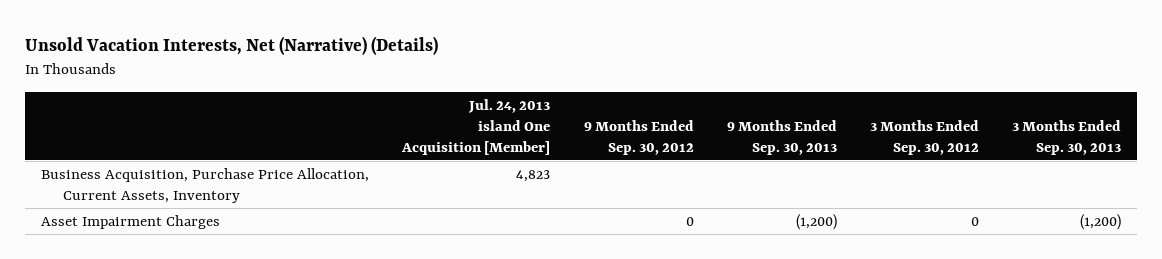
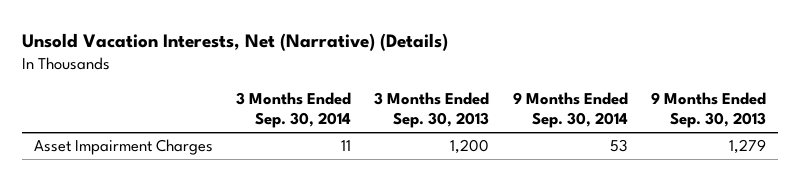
[401,98,551,155] Jul. 24, 2013 island One Acquisition [Member] -> none
[583,119,694,155] 9 Months Ended Sep. 30, 2012 -> none
[869,119,979,155] 3 Months Ended Sep. 30, 2012 -> none
none -> [236,92,352,129] 3 Months Ended Sep. 30, 2014
none -> [512,92,628,129] 9 Months Ended Sep. 30, 2014
[41,168,370,204] Business Acquisition, Purchase Price Allocation, Current Assets, Inventory -> none
[795,214,837,231] (1,200) -> [729,139,767,155] 1,279
[1079,214,1121,231] (1,200) -> [450,139,490,155] 1,200

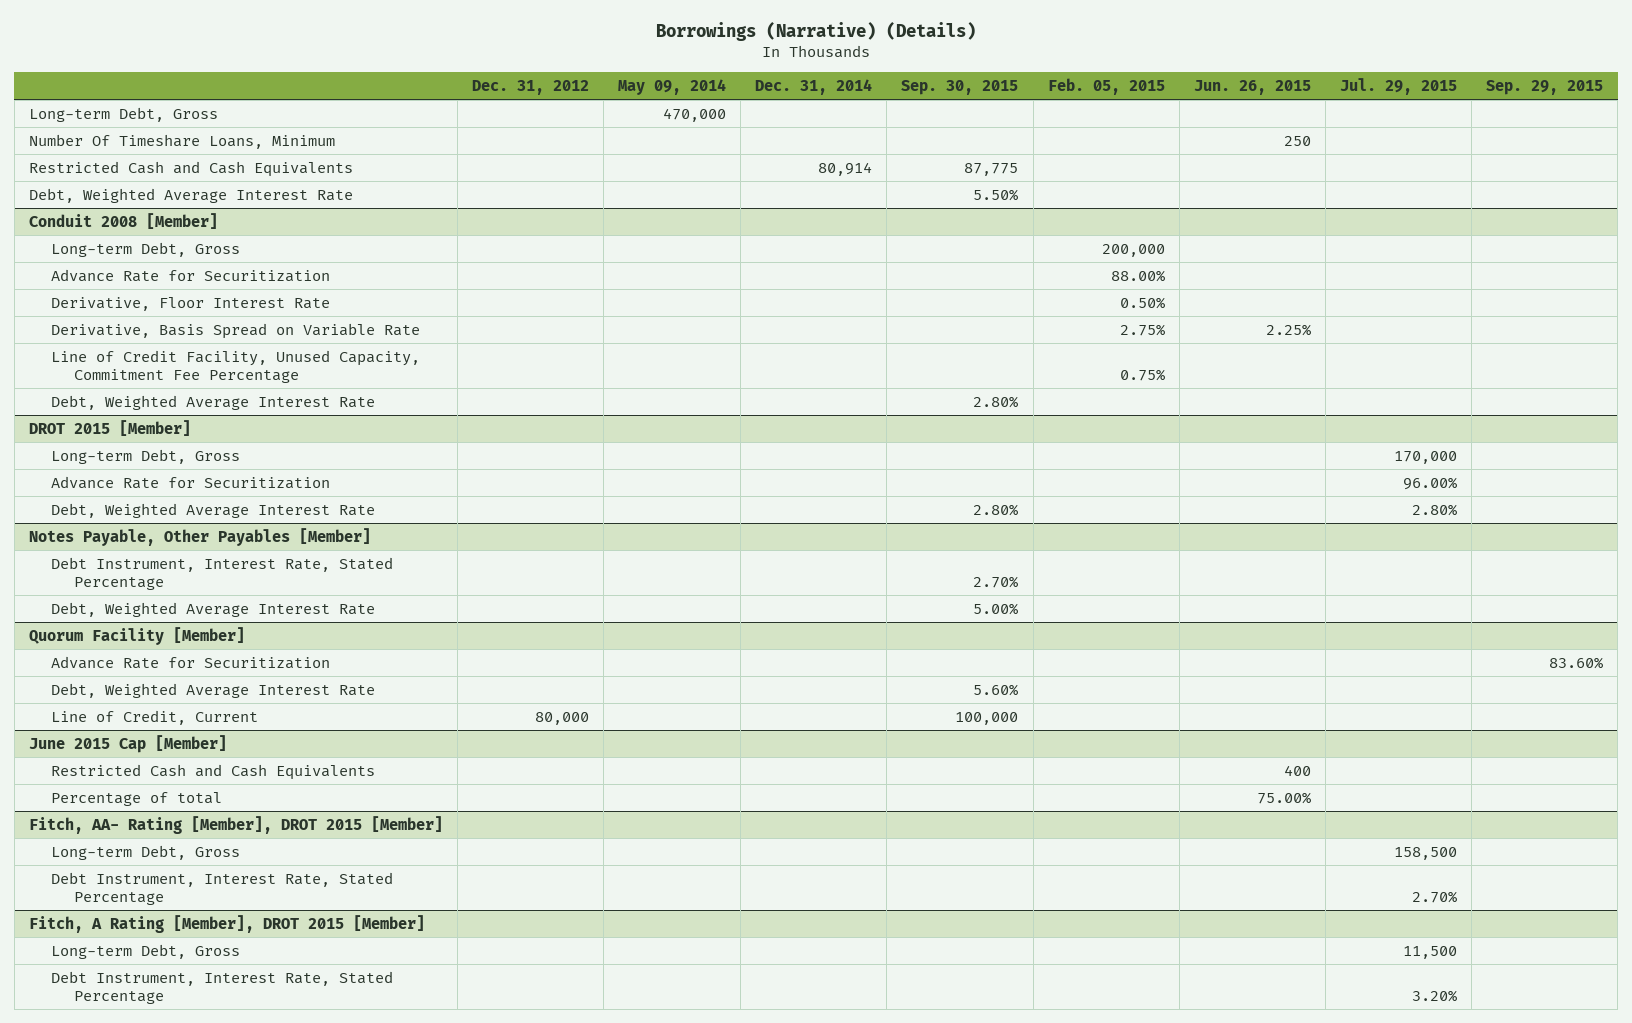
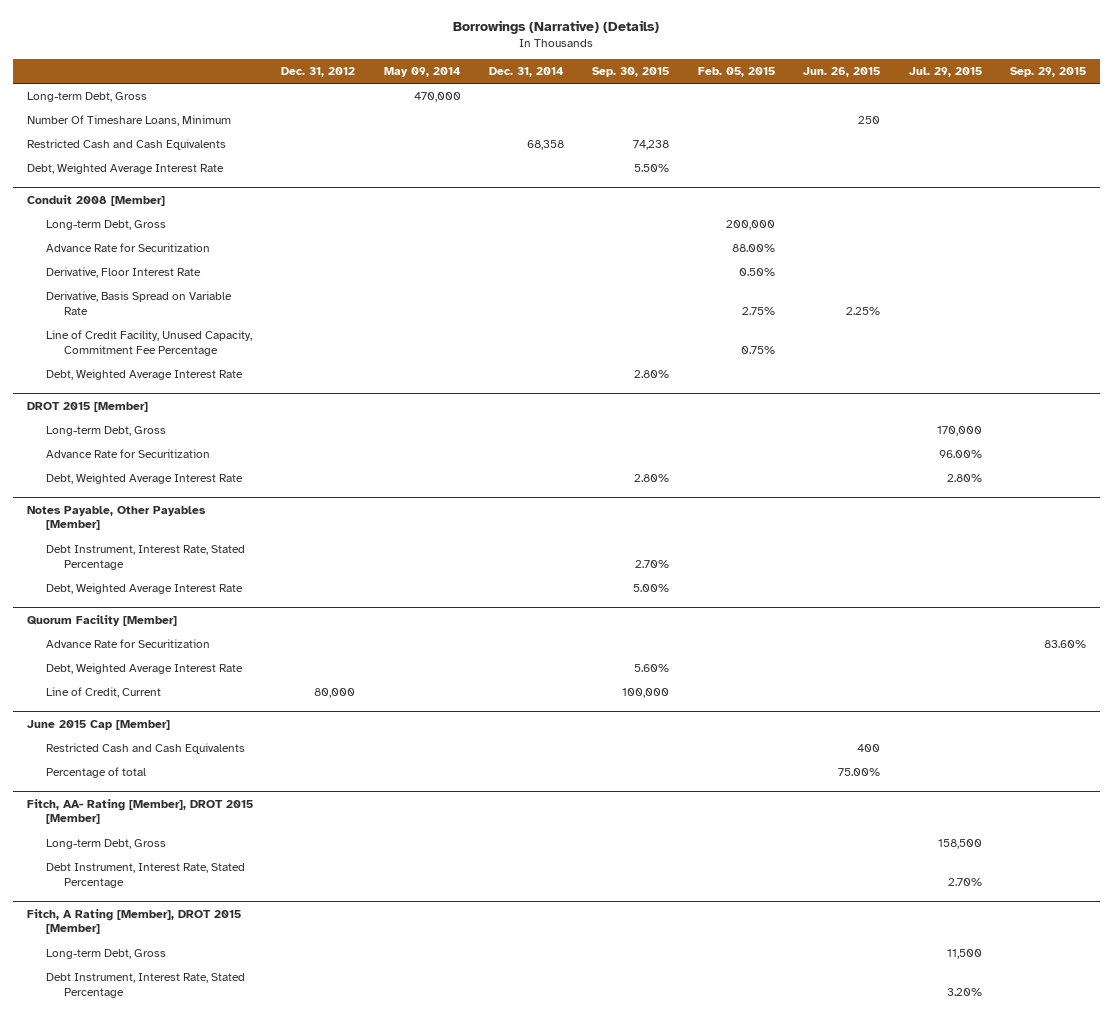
[818,161,873,176] 80,914 -> [527,140,565,151] 68,358
[964,162,1019,176] 87,775 -> [633,140,670,151] 74,238

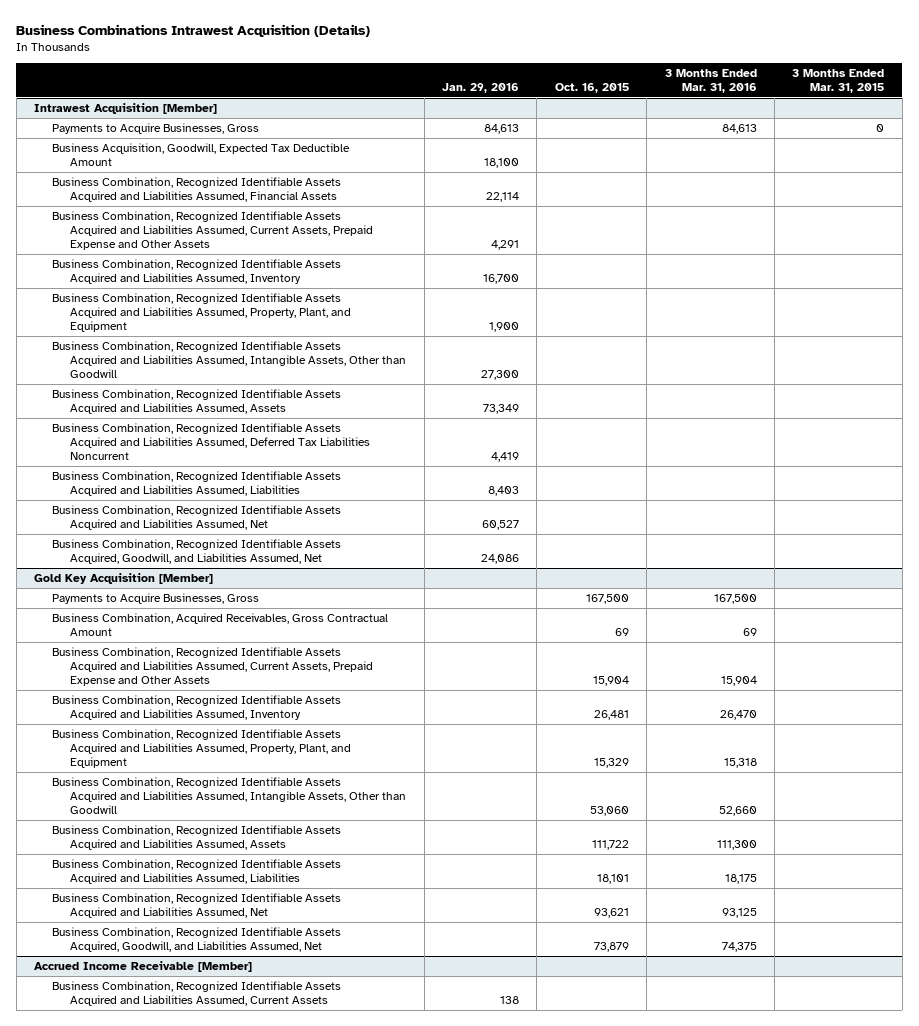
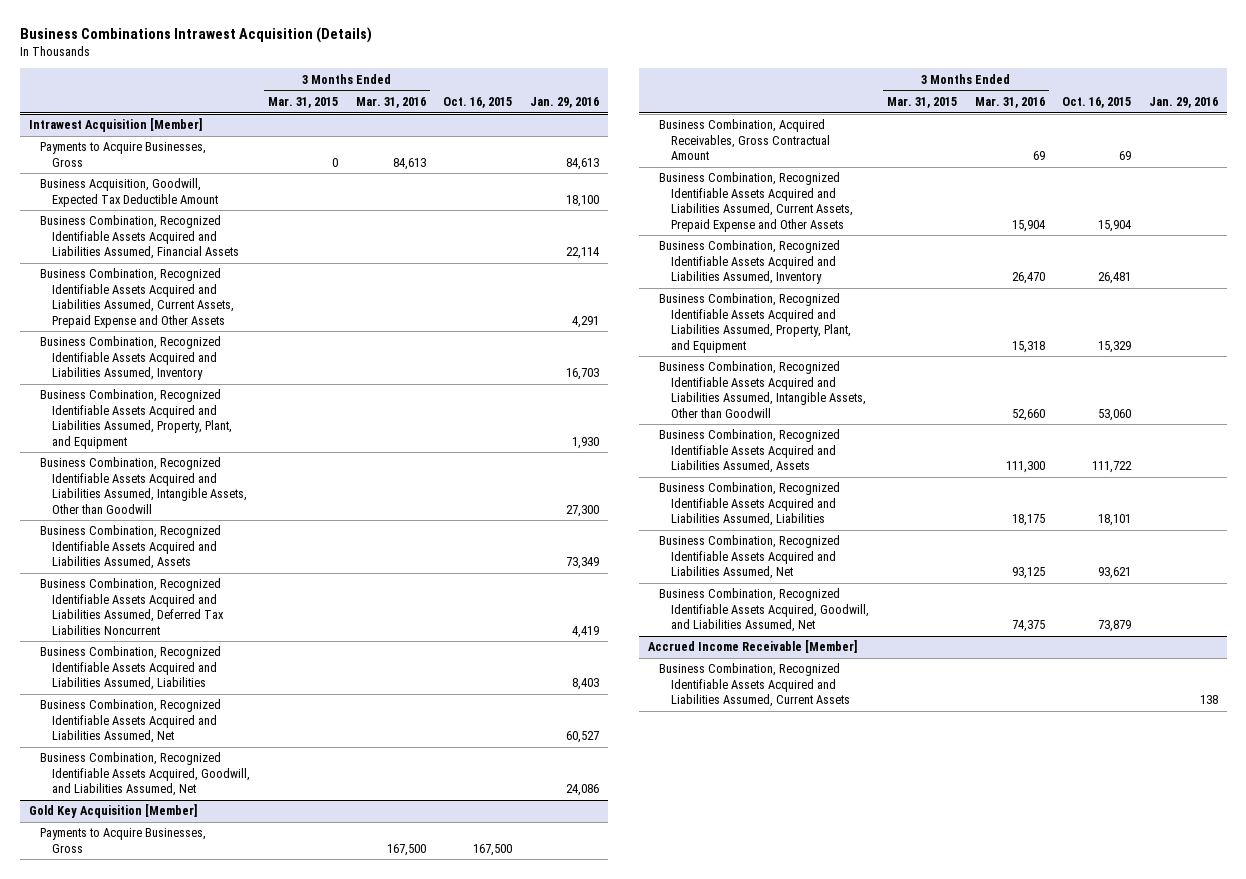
[483,273,520,284] 16,700 -> [565,368,599,381] 16,703
[489,321,520,332] 1,900 -> [571,436,599,449] 1,930

